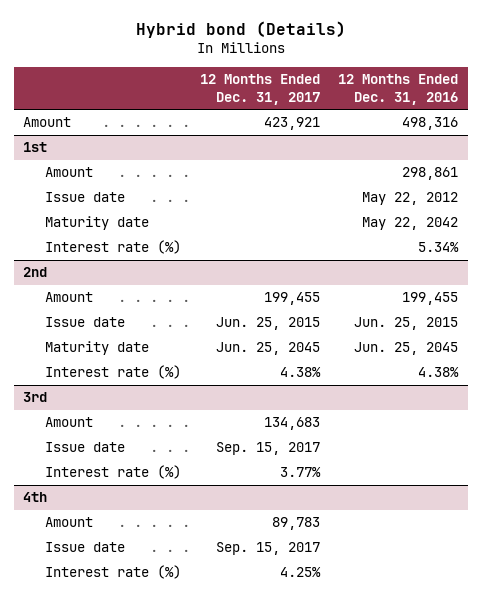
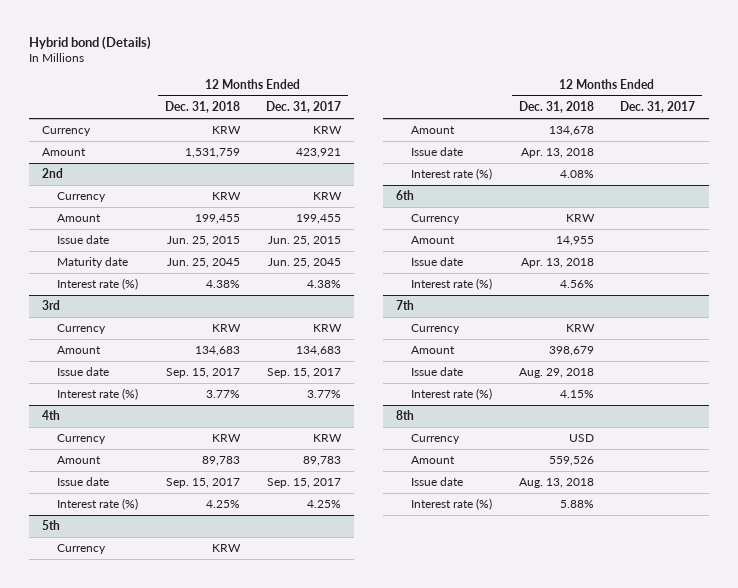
[338,74,459,105] 12 Months Ended Dec. 31, 2016 -> none
none -> [164,101,240,114] Dec. 31, 2018
none -> [42,126,92,137] Currency
[23,142,48,153] 1st -> none
[44,167,93,178] Amount -> none
[44,192,125,203] Issue date -> none
[44,216,149,231] Maturity date -> none
[44,240,181,255] Interest rate (%) -> none
none -> [57,192,107,203] Currency
none -> [57,324,107,335] Currency
none -> [57,434,107,445] Currency
none -> [42,520,61,531] 5th
none -> [57,544,107,555] Currency
none -> [411,126,456,135] Amount
none -> [411,147,464,157] Issue date
none -> [411,168,493,181] Interest rate (%)
none -> [396,190,415,201] 6th
none -> [411,214,461,225] Currency
none -> [411,236,456,245] Amount
none -> [411,257,464,267] Issue date
none -> [411,278,493,291] Interest rate (%)
none -> [396,300,415,311] 7th
none -> [411,324,461,335] Currency
none -> [411,346,456,355] Amount
none -> [411,367,464,377] Issue date
none -> [411,388,493,401] Interest rate (%)
none -> [396,410,415,421] 8th
none -> [411,434,461,445] Currency
none -> [411,456,456,465] Amount
none -> [411,477,464,487] Issue date
none -> [411,498,493,511] Interest rate (%)

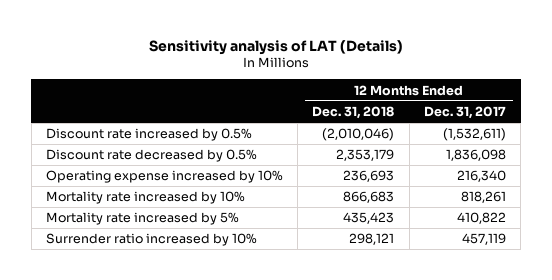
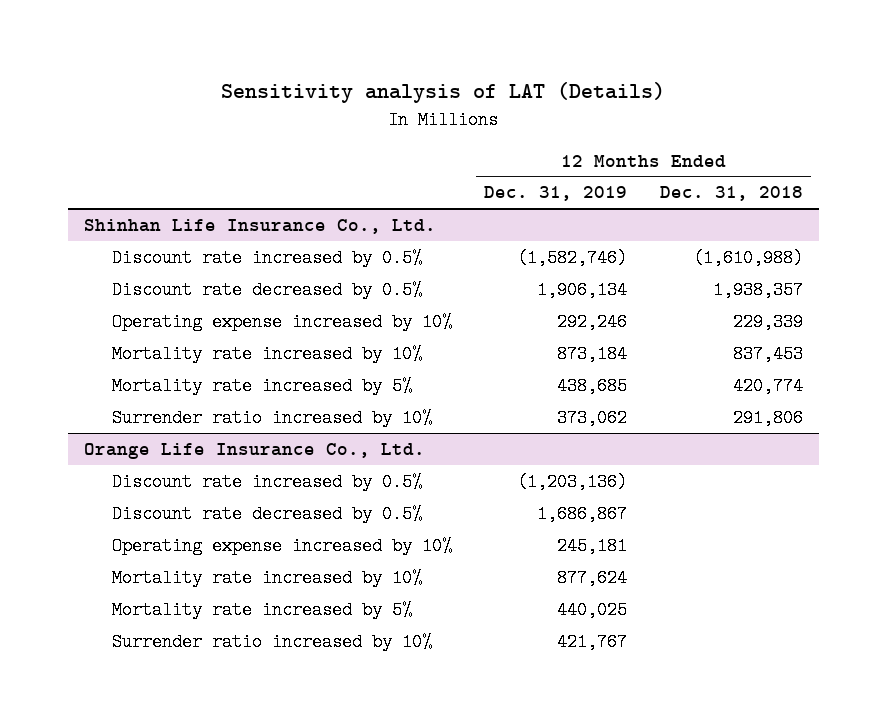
[423,106,506,120] Dec. 31, 2017 -> none
none -> [484,186,628,202] Dec. 31, 2019
[46,128,253,142] Discount rate increased by 0.5% -> none
[46,149,258,163] Discount rate decreased by 0.5% -> none
[46,170,284,184] Operating expense increased by 10% -> none
[46,191,246,205] Mortality rate increased by 10% -> none
[46,212,240,226] Mortality rate increased by 5% -> none
[46,233,258,247] Surrender ratio increased by 10% -> none
none -> [84,218,437,234] Shinhan Life Insurance Co., Ltd.
none -> [111,248,422,267] Discount rate increased by 0.5%
none -> [111,280,422,299] Discount rate decreased by 0.5%
none -> [111,312,452,331] Operating expense increased by 10%
none -> [111,344,422,363] Mortality rate increased by 10%
none -> [111,376,412,395] Mortality rate increased by 5%
none -> [111,408,432,427] Surrender ratio increased by 10%
none -> [84,442,426,459] Orange Life Insurance Co., Ltd.
none -> [111,472,422,491] Discount rate increased by 0.5%
none -> [111,504,422,523] Discount rate decreased by 0.5%
none -> [111,536,452,555] Operating expense increased by 10%
none -> [111,568,422,587] Mortality rate increased by 10%
none -> [111,600,412,619] Mortality rate increased by 5%
none -> [111,632,432,651] Surrender ratio increased by 10%

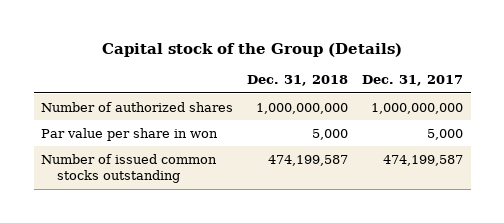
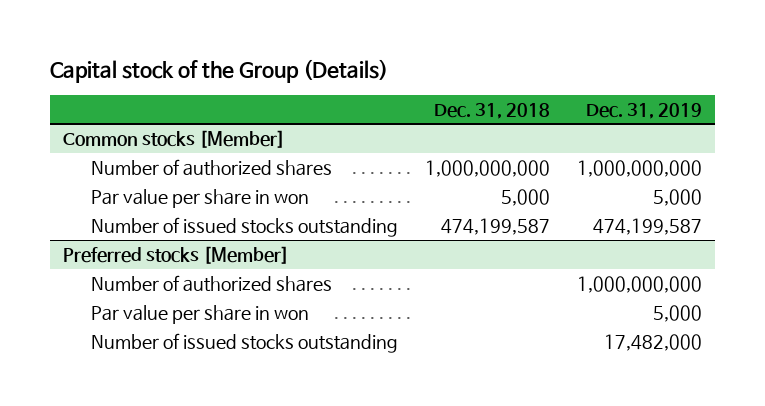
[362,75,464,87] Dec. 31, 2017 -> none
none -> [585,102,702,119] Dec. 31, 2019
none -> [63,129,286,148] Common stocks [Member]
[40,153,217,184] Number of issued common stocks outstanding -> [91,216,399,237] Number of issued stocks outstanding
none -> [63,245,290,264] Preferred stocks [Member]
none -> [91,274,333,292] Number of authorized shares
none -> [91,304,310,324] Par value per share in won
none -> [91,332,399,353] Number of issued stocks outstanding

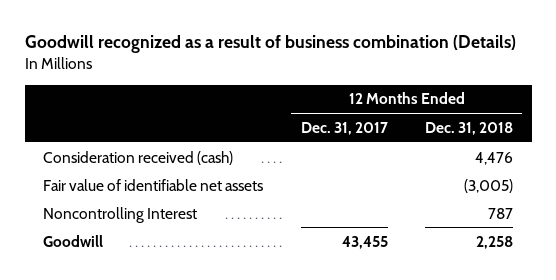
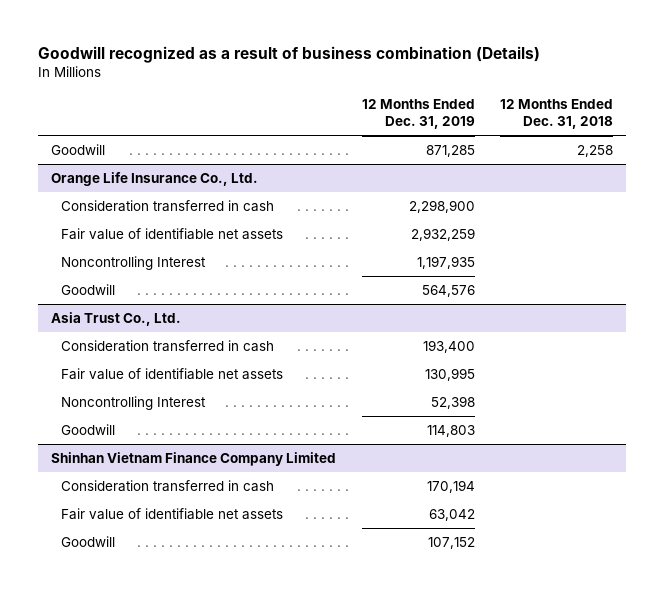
[300,121,388,135] Dec. 31, 2017 -> none
none -> [361,99,475,130] 12 Months Ended Dec. 31, 2019
[43,150,234,165] Consideration received (cash) -> none
[43,178,264,191] Fair value of identifiable net assets -> none
[43,206,198,223] Noncontrolling Interest -> none
none -> [51,171,259,186] Orange Life Insurance Co., Ltd.
none -> [60,199,274,212] Consideration transferred in cash
none -> [60,227,283,240] Fair value of identifiable net assets
none -> [60,255,206,270] Noncontrolling Interest
none -> [60,283,115,295] Goodwill
none -> [51,311,182,326] Asia Trust Co., Ltd.
none -> [60,339,274,352] Consideration transferred in cash
none -> [60,367,283,380] Fair value of identifiable net assets
none -> [60,395,206,410] Noncontrolling Interest
none -> [60,423,115,435] Goodwill
none -> [51,451,337,466] Shinhan Vietnam Finance Company Limited
none -> [60,479,274,492] Consideration transferred in cash
none -> [60,507,283,520] Fair value of identifiable net assets
none -> [60,535,115,547] Goodwill

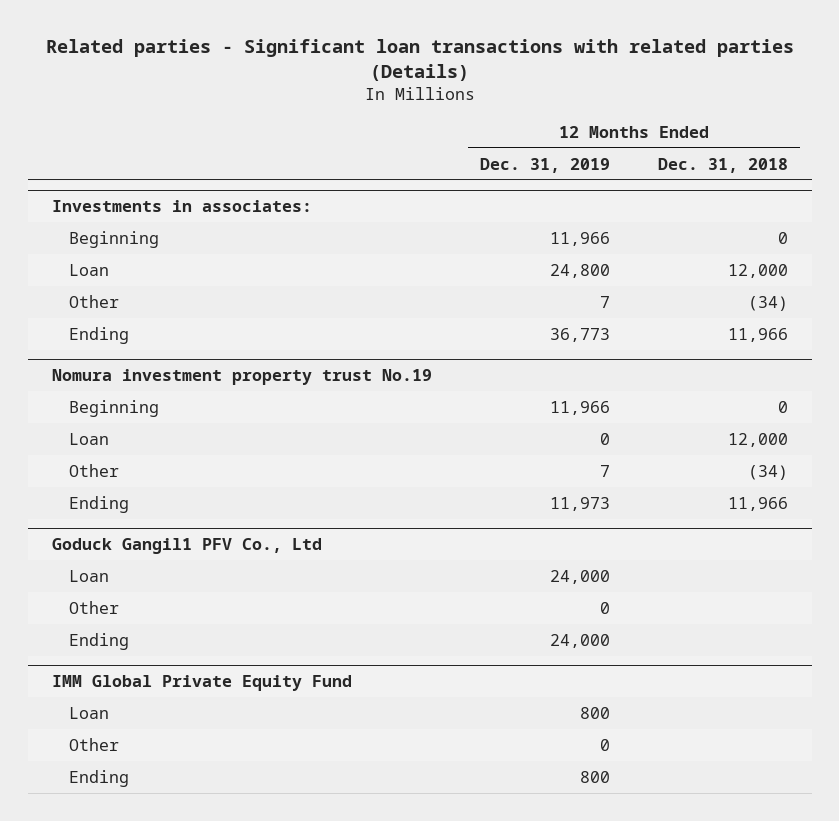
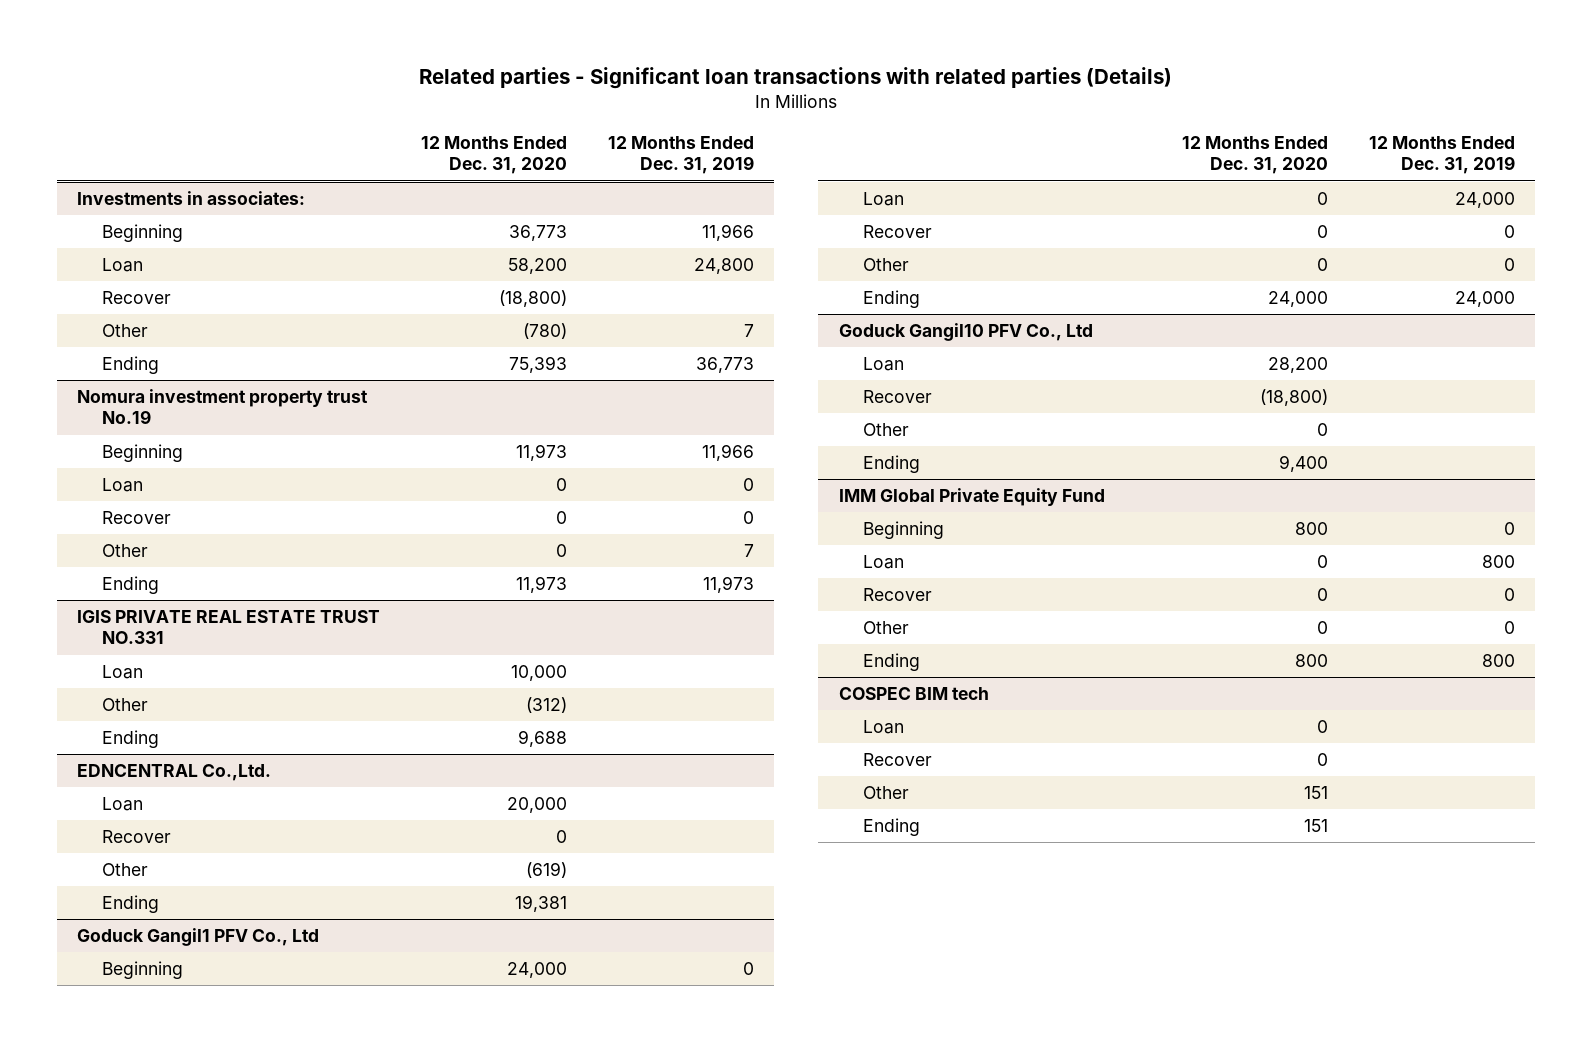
[657,157,788,173] Dec. 31, 2018 -> none
none -> [421,135,568,175] 12 Months Ended Dec. 31, 2020
none -> [102,291,172,305] Recover
none -> [102,511,172,525] Recover
none -> [77,610,381,645] IGIS PRIVATE REAL ESTATE TRUST NO.331
none -> [102,665,144,680] Loan
none -> [102,698,149,712] Other
none -> [102,730,160,749] Ending
none -> [77,764,272,782] EDNCENTRAL Co.,Ltd.
none -> [102,797,144,812] Loan
none -> [102,830,172,844] Recover
none -> [102,863,149,877] Other
none -> [102,895,160,914] Ending
none -> [102,961,184,980] Beginning
none -> [863,225,933,239] Recover
none -> [838,323,1093,342] Goduck Gangil10 PFV Co., Ltd
none -> [863,357,905,372] Loan
none -> [863,390,933,404] Recover
none -> [863,423,910,437] Other
none -> [863,455,921,474] Ending
none -> [863,521,945,540] Beginning
none -> [863,588,933,602] Recover
none -> [838,687,989,701] COSPEC BIM tech
none -> [863,720,905,735] Loan
none -> [863,753,933,767] Recover
none -> [863,786,910,800] Other
none -> [863,818,921,837] Ending

